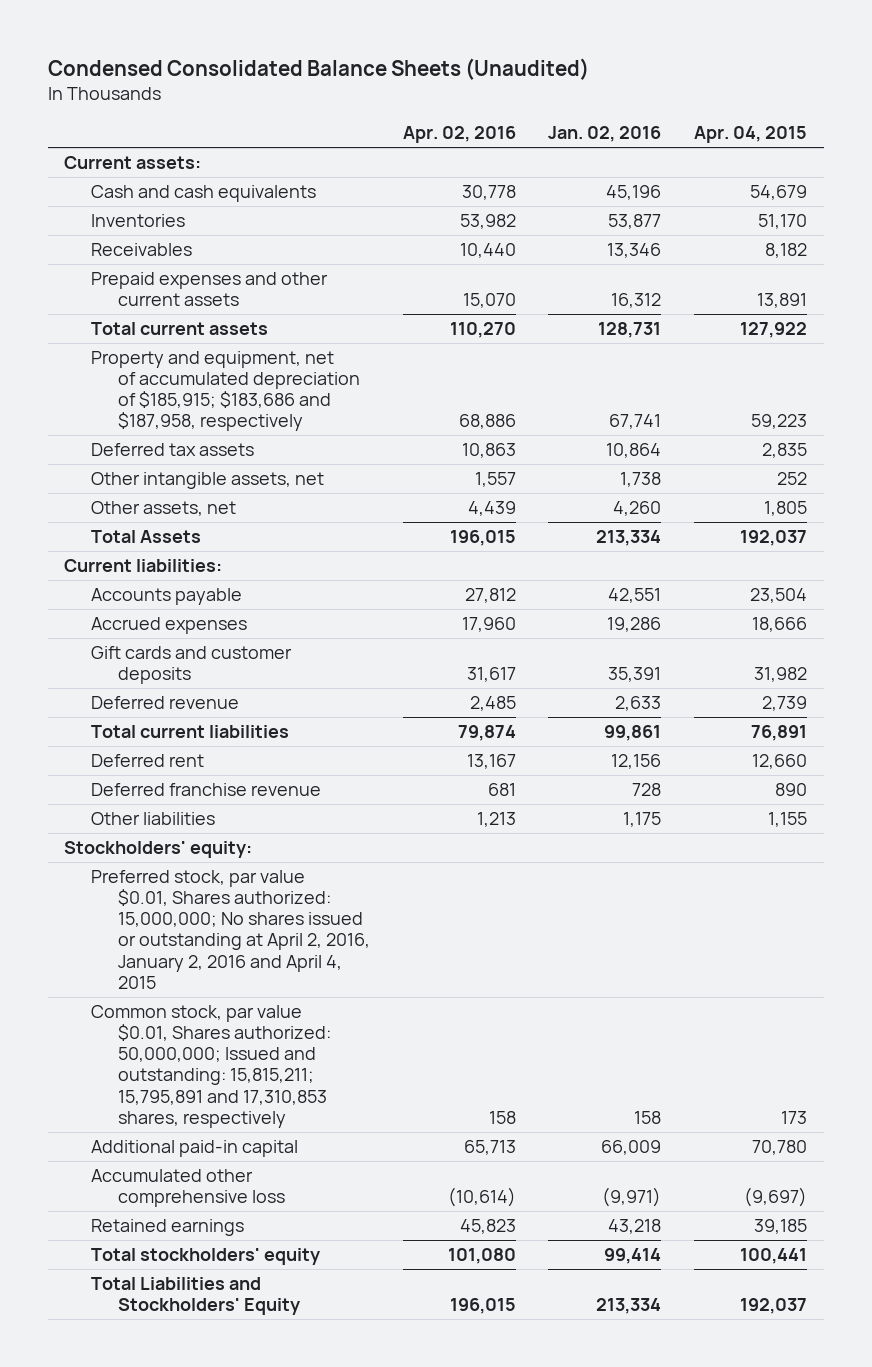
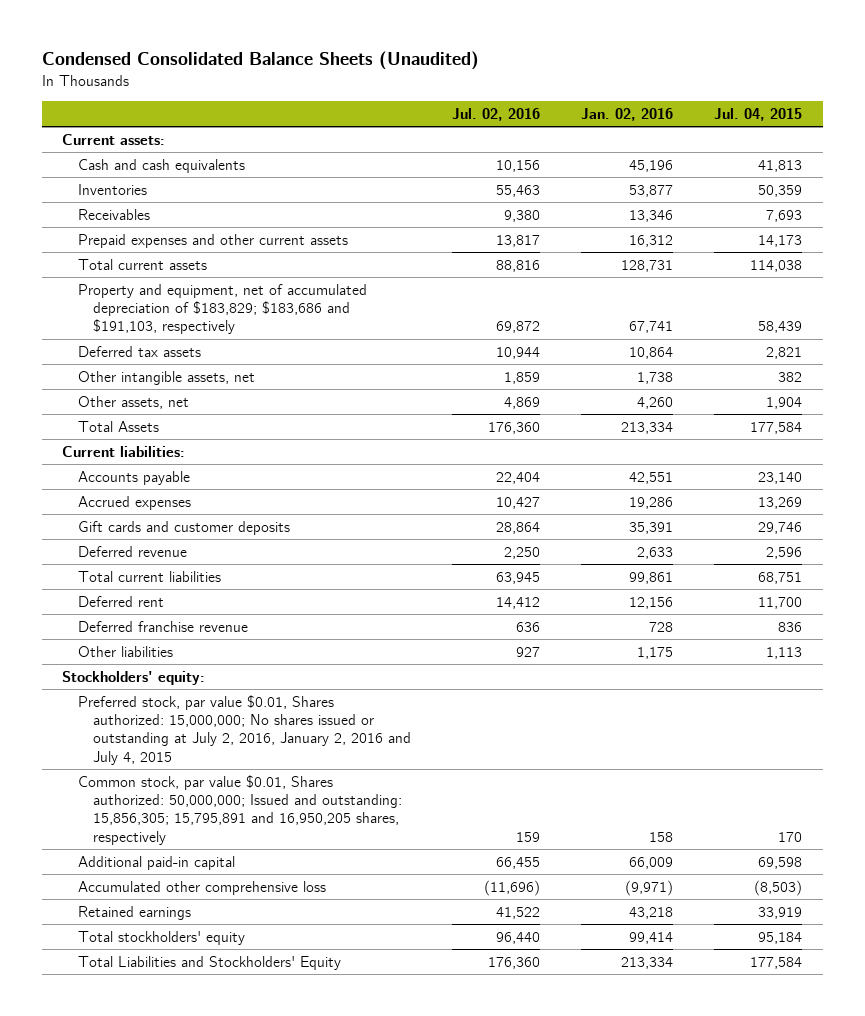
[402,126,516,144] Apr. 02, 2016 -> none
[694,126,808,144] Apr. 04, 2015 -> none
none -> [452,107,541,121] Jul. 02, 2016
none -> [714,107,803,121] Jul. 04, 2015
[91,351,360,432] Property and equipment, net of accumulated depreciation of $185,915; $183,686 and $187,958, respectively -> [77,283,367,335] Property and equipment, net of accumulated depreciation of $183,829; $183,686 and $191,103, respectively
[91,870,370,989] Preferred stock, par value $0.01, Shares authorized: 15,000,000; No shares issued or outstanding at April 2, 2016, January 2, 2016 and April 4, 2015 -> [77,694,412,765] Preferred stock, par value $0.01, Shares authorized: 15,000,000; No shares issued or outstanding at July 2, 2016, January 2, 2016 and July 4, 2015
[91,1005,331,1128] Common stock, par value $0.01, Shares authorized: 50,000,000; Issued and outstanding: 15,815,211; 15,795,891 and 17,310,853 shares, respectively -> [77,774,403,845] Common stock, par value $0.01, Shares authorized: 50,000,000; Issued and outstanding: 15,856,305; 15,795,891 and 16,950,205 shares, respectively

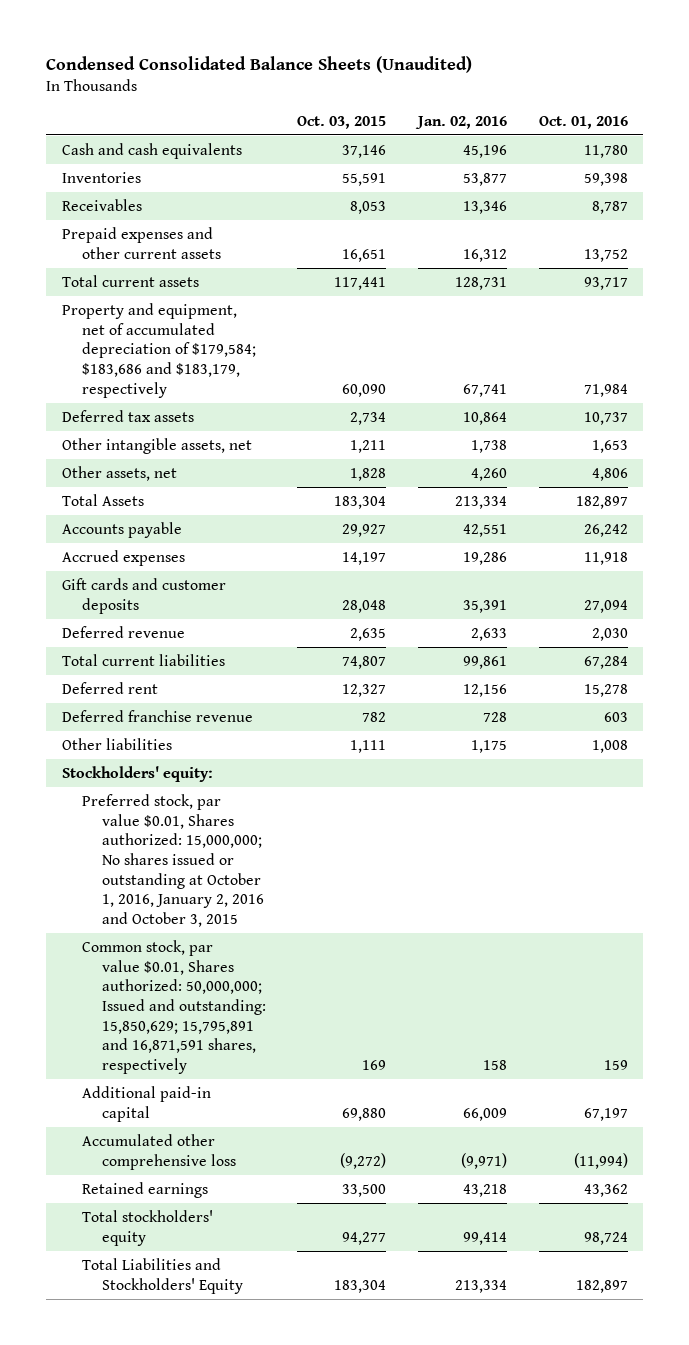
[452,107,541,121] Jul. 02, 2016 -> none
[714,107,803,121] Jul. 04, 2015 -> none
none -> [297,115,387,129] Oct. 03, 2015
none -> [538,115,628,129] Oct. 01, 2016
[62,133,166,145] Current assets: -> none
[77,283,367,335] Property and equipment, net of accumulated depreciation of $183,829; $183,686 and $191,103, respectively -> [61,302,256,398] Property and equipment, net of accumulated depreciation of $179,584; $183,686 and $183,179, respectively
[62,445,186,457] Current liabilities: -> none
[77,694,412,765] Preferred stock, par value $0.01, Shares authorized: 15,000,000; No shares issued or outstanding at July 2, 2016, January 2, 2016 and July 4, 2015 -> [81,793,264,927] Preferred stock, par value $0.01, Shares authorized: 15,000,000; No shares issued or outstanding at October 1, 2016, January 2, 2016 and October 3, 2015
[77,774,403,845] Common stock, par value $0.01, Shares authorized: 50,000,000; Issued and outstanding: 15,856,305; 15,795,891 and 16,950,205 shares, respectively -> [81,939,266,1074] Common stock, par value $0.01, Shares authorized: 50,000,000; Issued and outstanding: 15,850,629; 15,795,891 and 16,871,591 shares, respectively

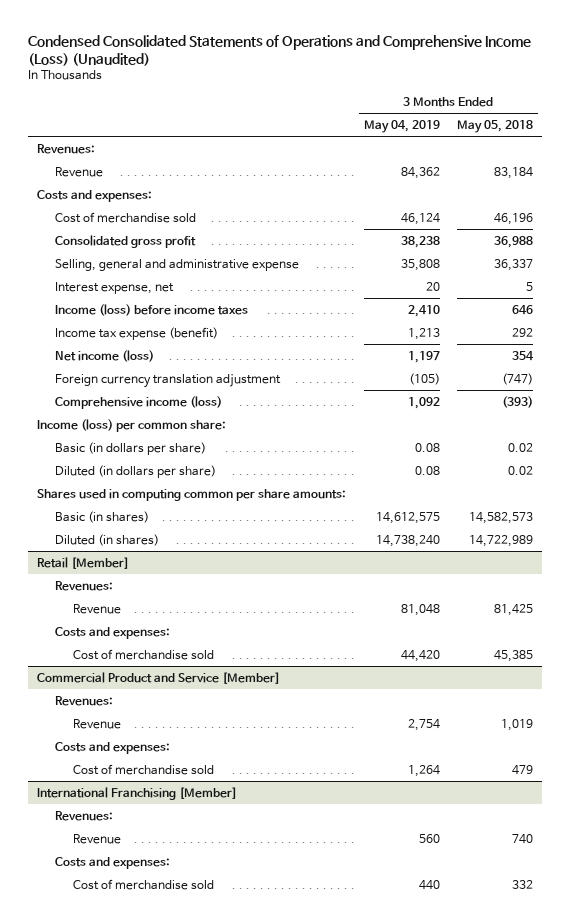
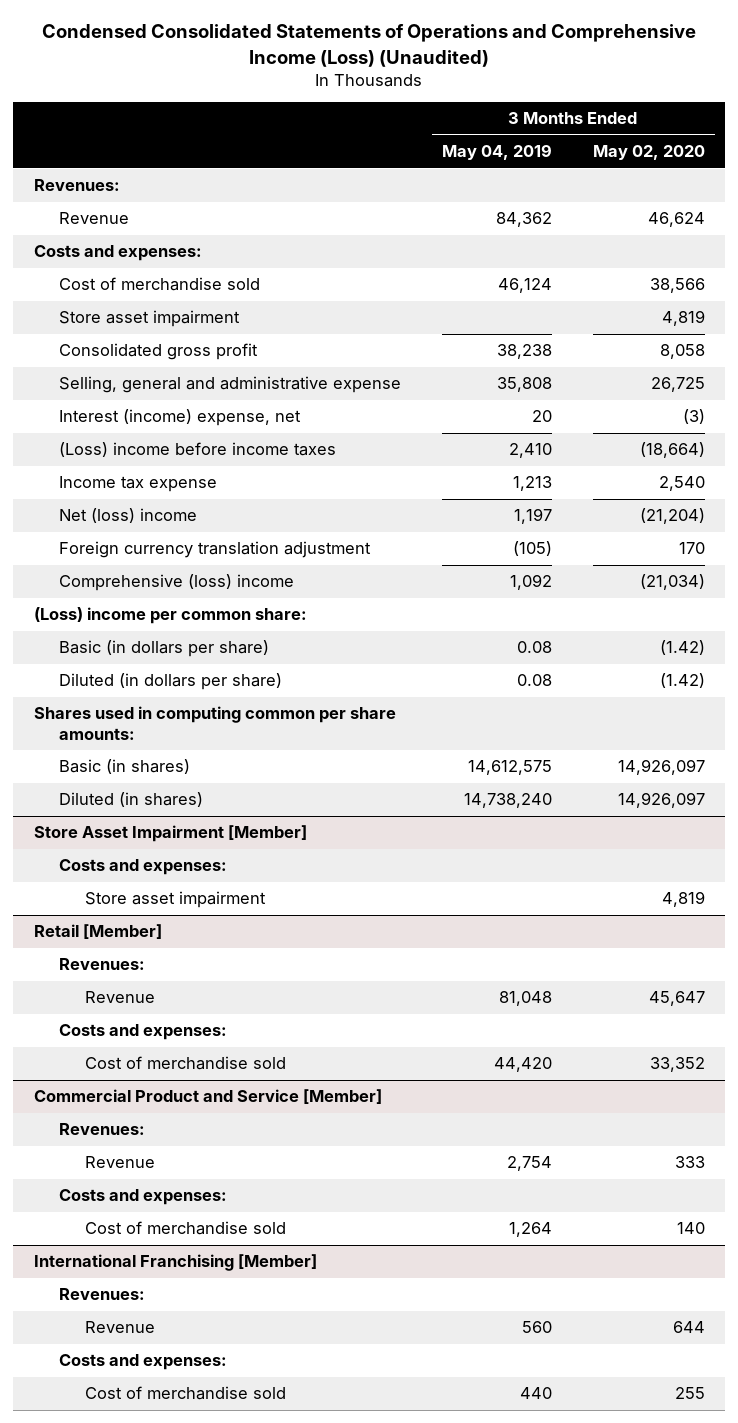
[457,120,534,134] May 05, 2018 -> none
none -> [592,145,705,161] May 02, 2020
none -> [59,310,241,328] Store asset impairment
[54,281,174,294] Interest expense, net -> [59,409,302,427] Interest (income) expense, net
[54,303,248,316] Income (loss) before income taxes -> [59,442,337,458] (Loss) income before income taxes
[54,326,218,340] Income tax expense (benefit) -> [59,476,218,493] Income tax expense
[54,349,154,362] Net income (loss) -> [59,508,198,524] Net (loss) income
[54,395,222,409] Comprehensive income (loss) -> [59,574,295,592] Comprehensive (loss) income
[36,418,226,432] Income (loss) per common share: -> [33,607,307,625] (Loss) income per common share:
none -> [33,825,307,843] Store Asset Impairment [Member]
none -> [59,859,228,876] Costs and expenses:
none -> [84,891,266,909] Store asset impairment

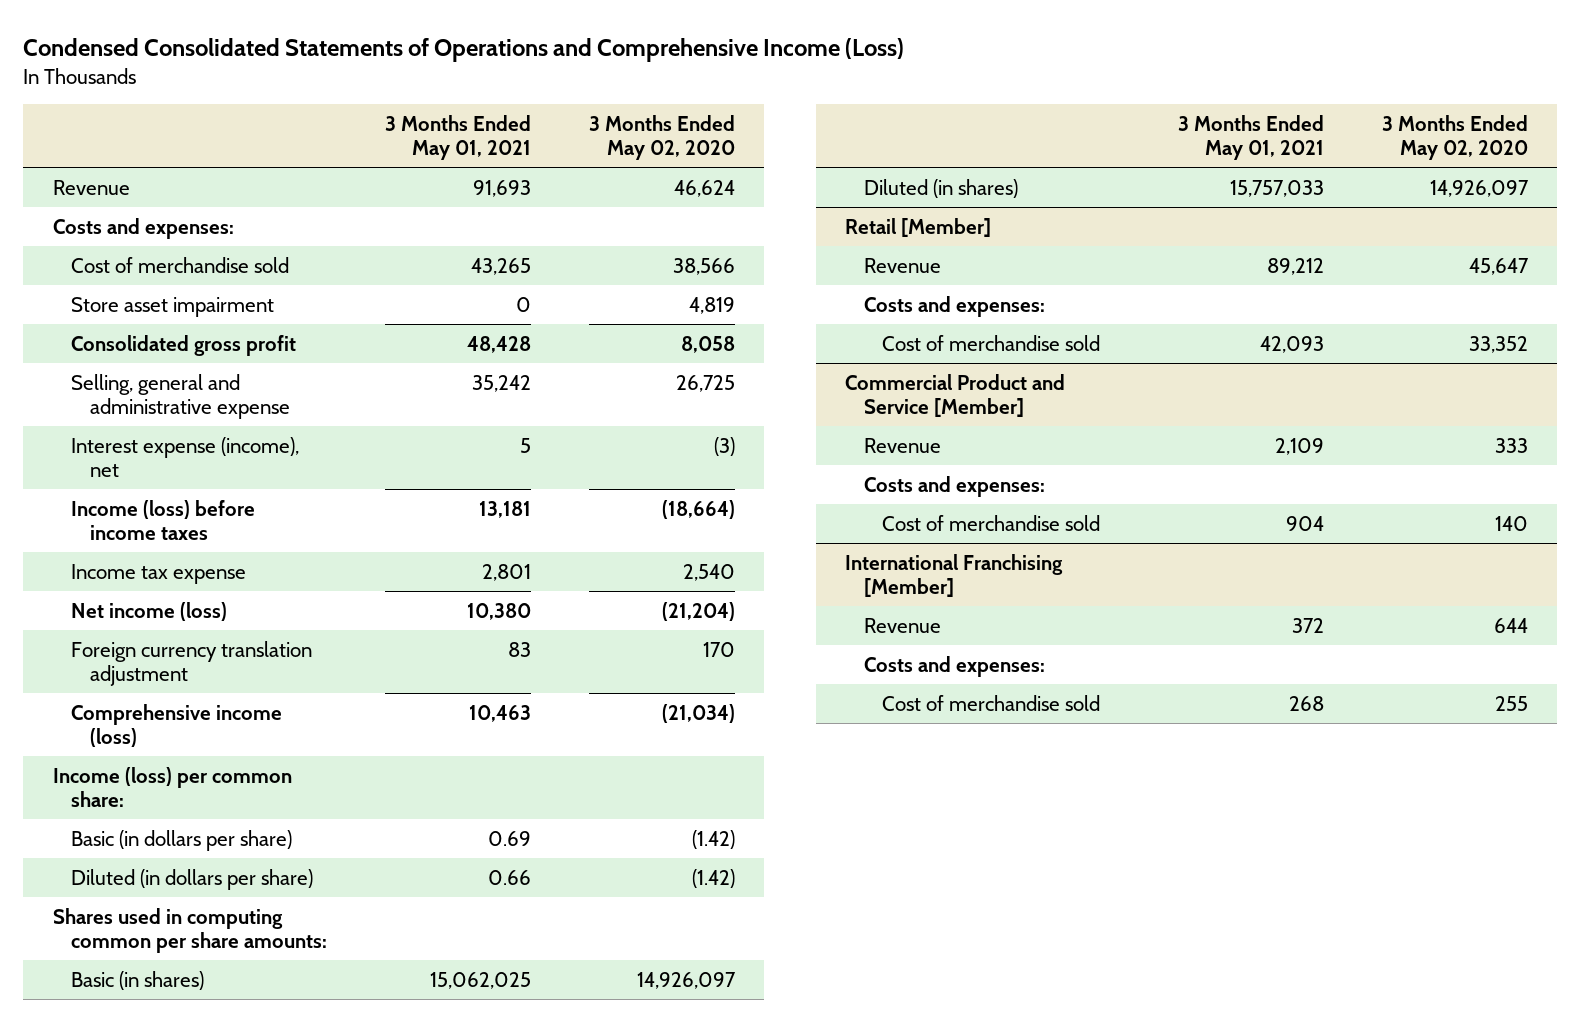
[42,24,697,67] Condensed Consolidated Statements of Operations and Comprehensive Income (Loss) (Unaudited) -> [23,37,905,62] Condensed Consolidated Statements of Operations and Comprehensive Income (Loss)
[442,144,553,161] May 04, 2019 -> none
none -> [385,115,532,161] 3 Months Ended May 01, 2021
[33,179,120,192] Revenues: -> none
[59,409,302,427] Interest (income) expense, net -> [71,436,300,477] Interest expense (income), net
[59,442,337,458] (Loss) income before income taxes -> [71,499,256,540] Income (loss) before income taxes
[59,508,198,524] Net (loss) income -> [71,601,228,621] Net income (loss)
[59,574,295,592] Comprehensive (loss) income -> [71,703,283,747] Comprehensive income (loss)
[33,607,307,625] (Loss) income per common share: -> [52,766,292,807] Income (loss) per common share:
[33,825,307,843] Store Asset Impairment [Member] -> none
[59,859,228,876] Costs and expenses: -> none
[84,891,266,909] Store asset impairment -> none
[59,958,146,971] Revenues: -> none
[59,1123,146,1136] Revenues: -> none
[59,1288,146,1301] Revenues: -> none

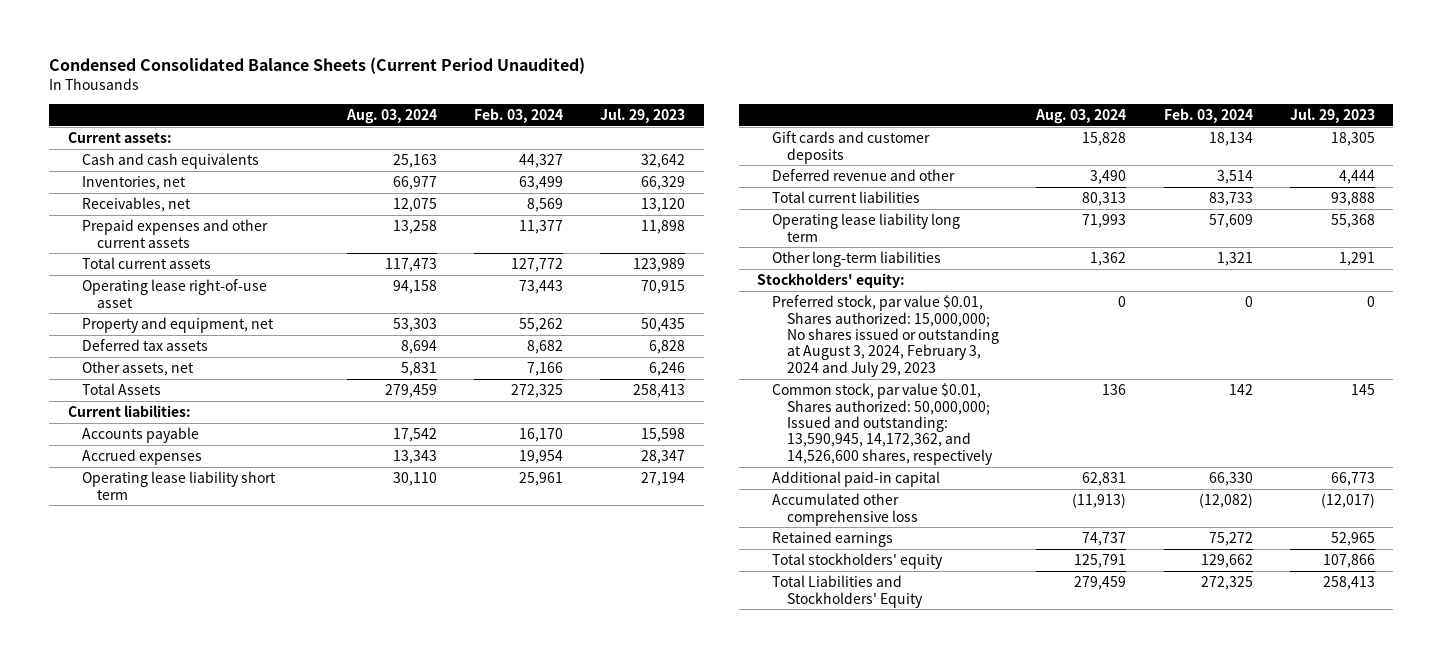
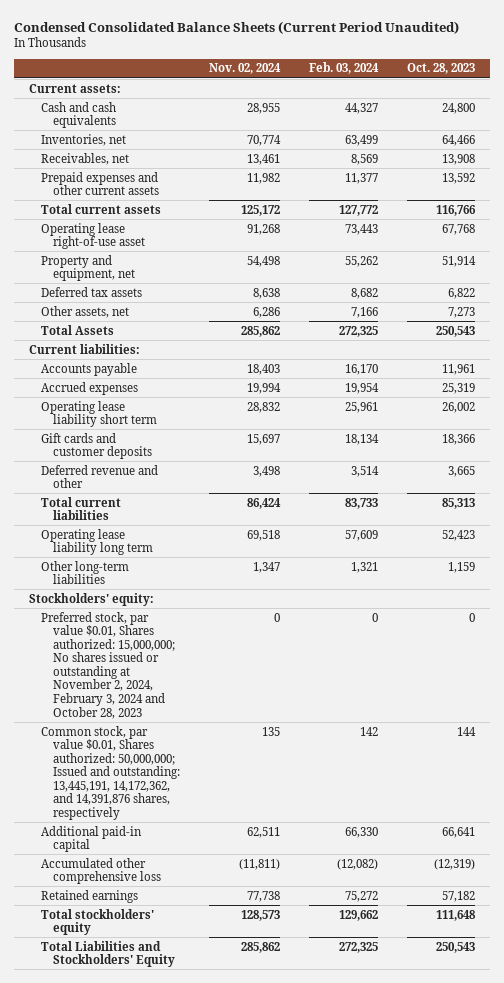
[345,108,437,124] Aug. 03, 2024 -> none
[599,107,685,123] Jul. 29, 2023 -> none
none -> [208,63,281,75] Nov. 02, 2024
none -> [407,63,476,75] Oct. 28, 2023
[772,295,1000,377] Preferred stock, par value $0.01, Shares authorized: 15,000,000; No shares issued or outstanding at August 3, 2024, February 3, 2024 and July 29, 2023 -> [40,611,175,719] Preferred stock, par value $0.01, Shares authorized: 15,000,000; No shares issued or outstanding at November 2, 2024, February 3, 2024 and October 28, 2023
[772,383,994,465] Common stock, par value $0.01, Shares authorized: 50,000,000; Issued and outstanding: 13,590,945, 14,172,362, and 14,526,600 shares, respectively -> [40,725,180,820] Common stock, par value $0.01, Shares authorized: 50,000,000; Issued and outstanding: 13,445,191, 14,172,362, and 14,391,876 shares, respectively

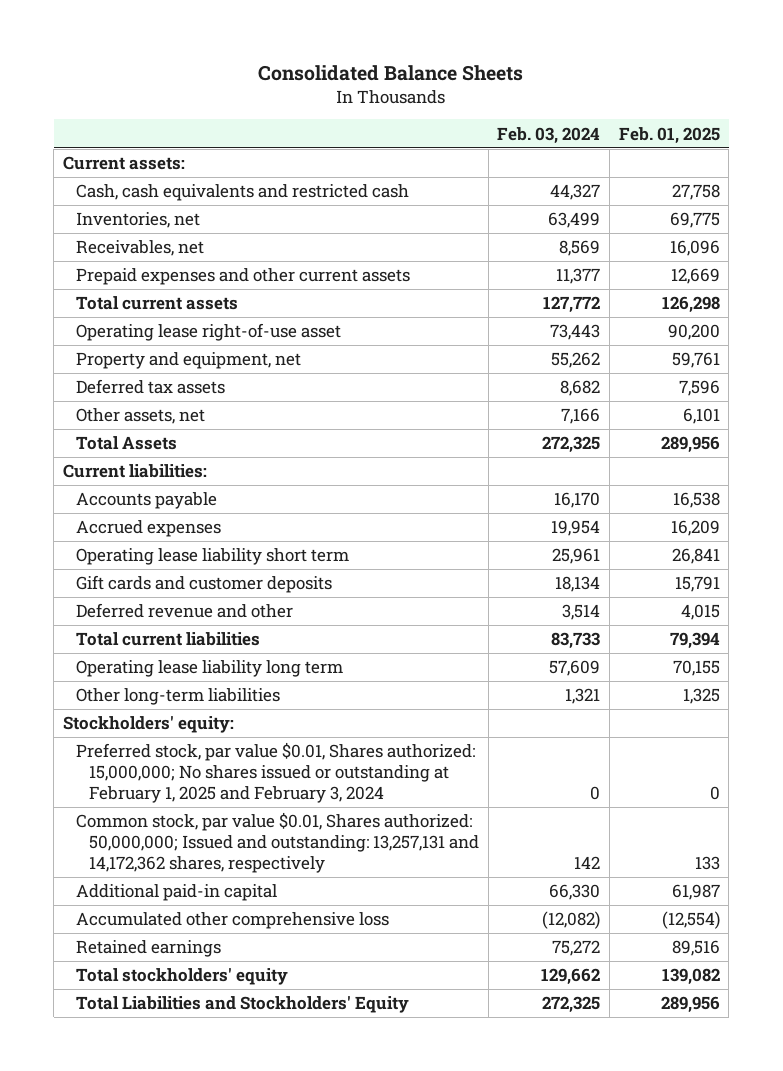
[14,20,460,34] Condensed Consolidated Balance Sheets (Current Period Unaudited) -> [258,64,524,81] Consolidated Balance Sheets
[208,63,281,75] Nov. 02, 2024 -> none
[407,63,476,75] Oct. 28, 2023 -> none
none -> [618,126,720,144] Feb. 01, 2025
[40,101,116,129] Cash and cash equivalents -> [76,184,410,202] Cash, cash equivalents and restricted cash
[40,611,175,719] Preferred stock, par value $0.01, Shares authorized: 15,000,000; No shares issued or outstanding at November 2, 2024, February 3, 2024 and October 28, 2023 -> [76,742,476,803] Preferred stock, par value $0.01, Shares authorized: 15,000,000; No shares issued or outstanding at February 1, 2025 and February 3, 2024
[40,725,180,820] Common stock, par value $0.01, Shares authorized: 50,000,000; Issued and outstanding: 13,445,191, 14,172,362, and 14,391,876 shares, respectively -> [76,812,480,873] Common stock, par value $0.01, Shares authorized: 50,000,000; Issued and outstanding: 13,257,131 and 14,172,362 shares, respectively

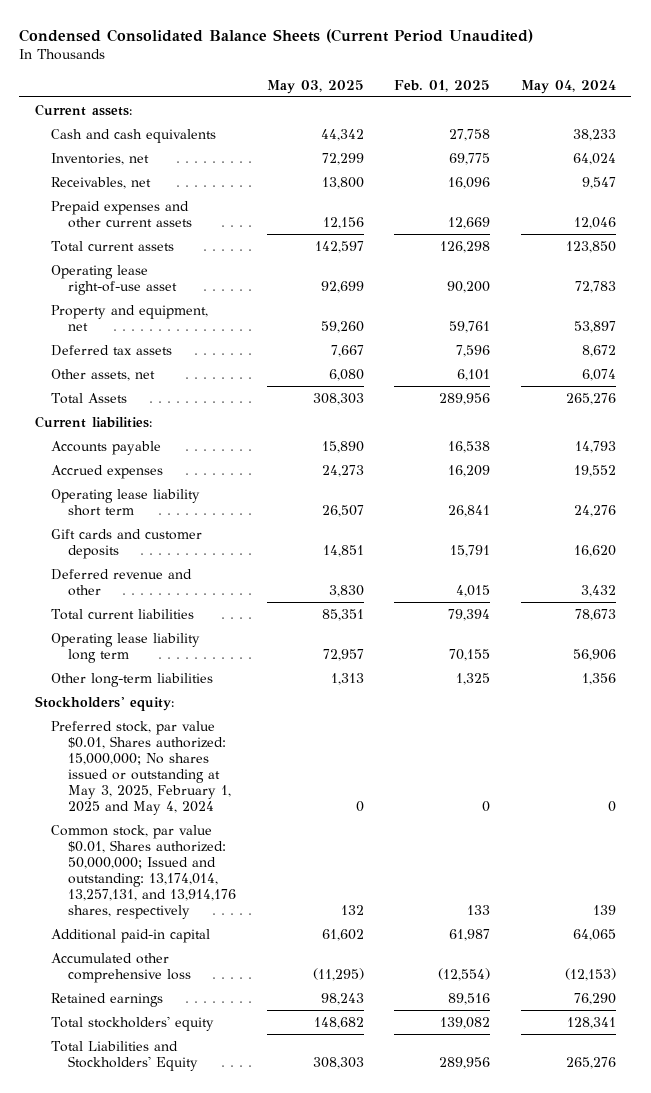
[258,64,524,81] Consolidated Balance Sheets -> [19,28,534,43] Condensed Consolidated Balance Sheets (Current Period Unaudited)
[497,126,601,144] Feb. 03, 2024 -> none
none -> [266,79,364,94] May 03, 2025
none -> [521,79,617,94] May 04, 2024
[76,184,410,202] Cash, cash equivalents and restricted cash -> [51,128,217,143] Cash and cash equivalents
[76,742,476,803] Preferred stock, par value $0.01, Shares authorized: 15,000,000; No shares issued or outstanding at February 1, 2025 and February 3, 2024 -> [51,720,232,816] Preferred stock, par value $0.01, Shares authorized: 15,000,000; No shares issued or outstanding at May 3, 2025, February 1, 2025 and May 4, 2024
[76,812,480,873] Common stock, par value $0.01, Shares authorized: 50,000,000; Issued and outstanding: 13,257,131 and 14,172,362 shares, respectively -> [51,824,237,920] Common stock, par value $0.01, Shares authorized: 50,000,000; Issued and outstanding: 13,174,014, 13,257,131, and 13,914,176 shares, respectively

